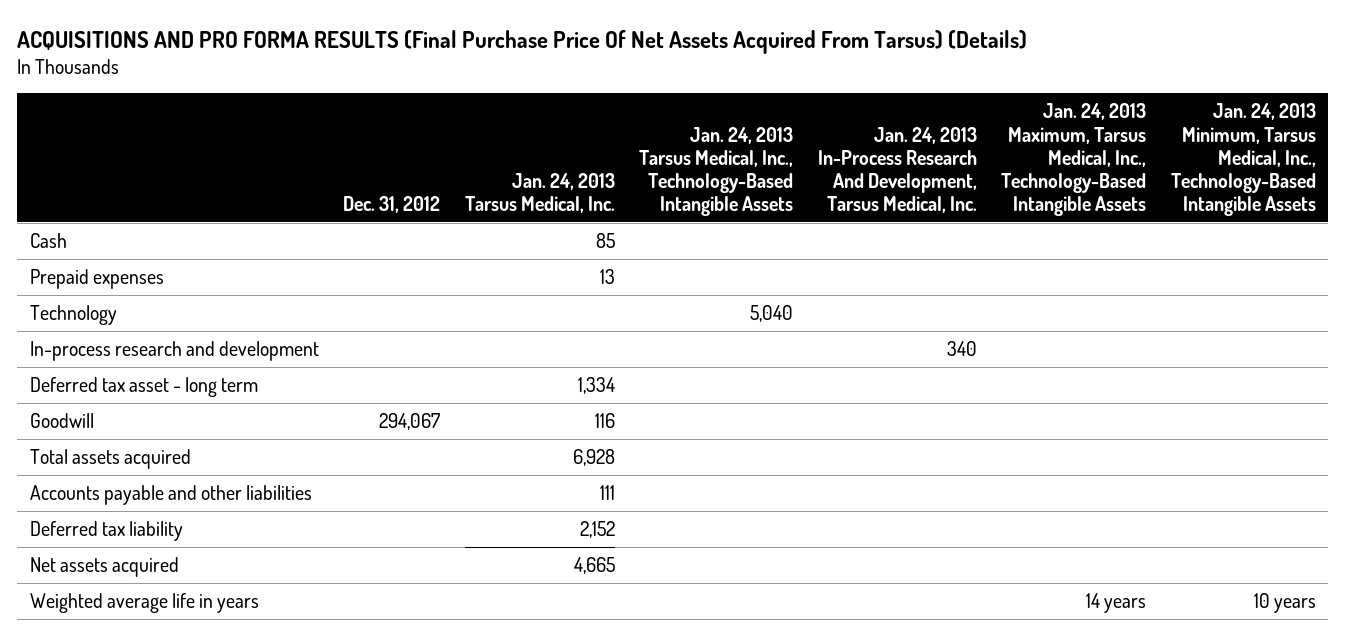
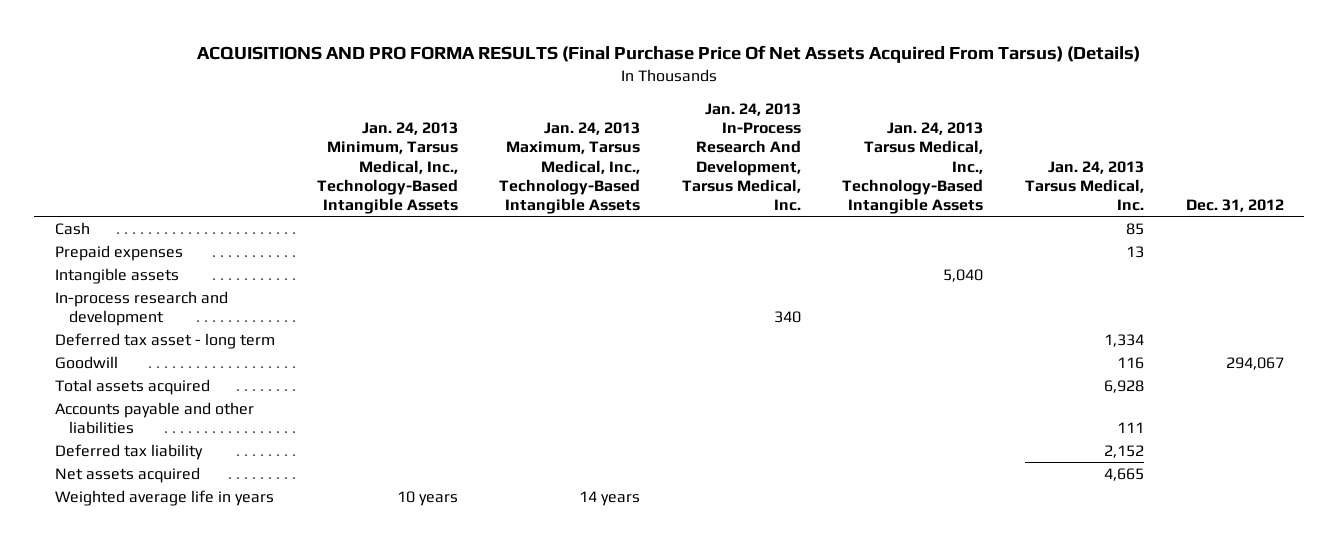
[29,305,117,326] Technology -> [54,267,179,284] Intangible assets

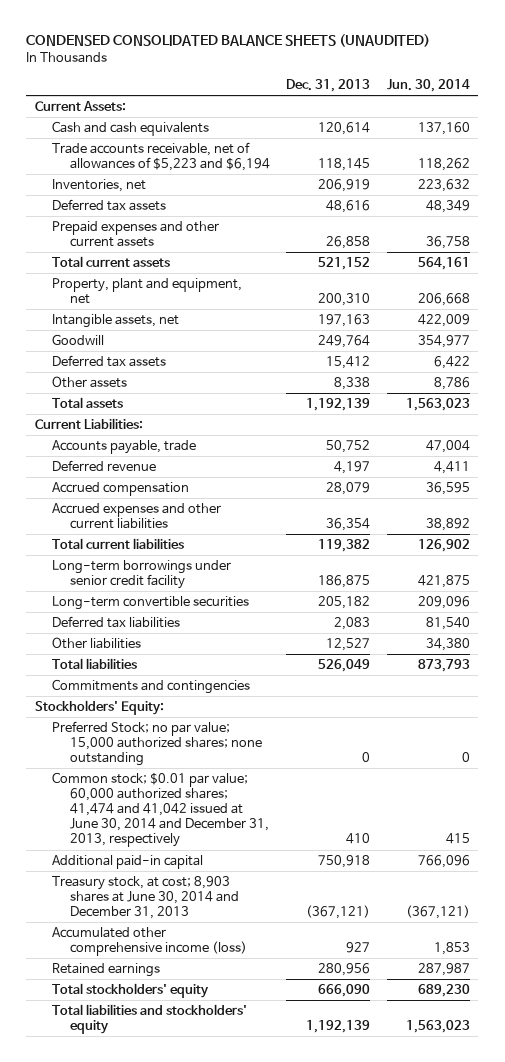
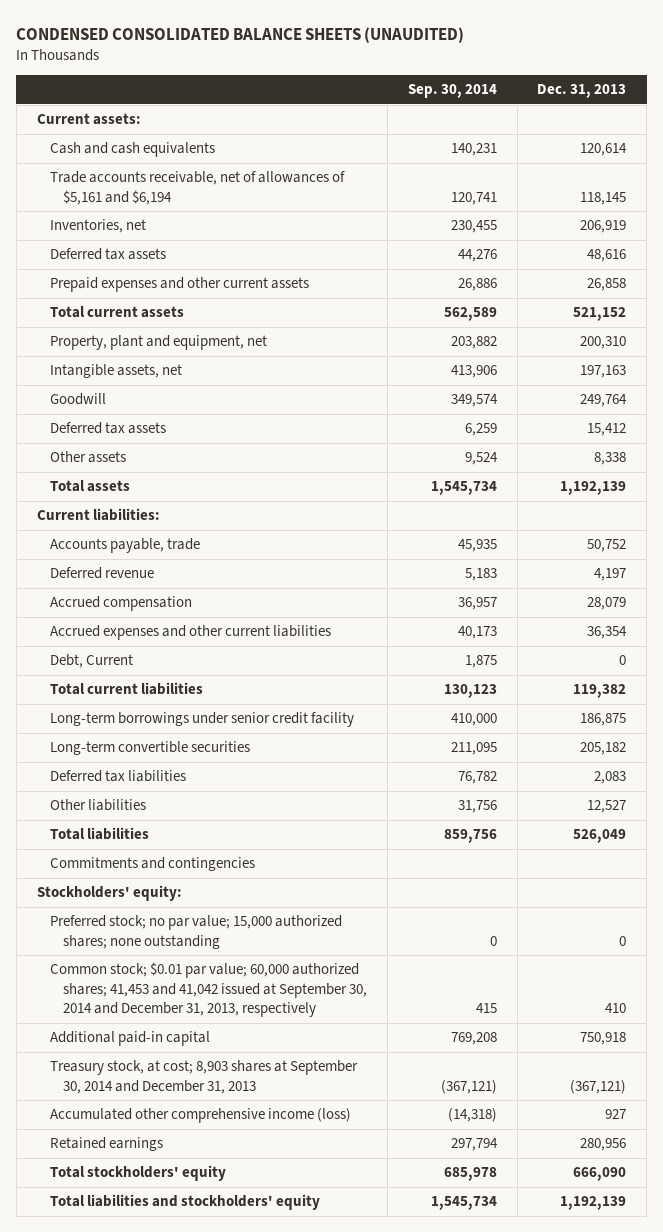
[387,79,471,93] Jun. 30, 2014 -> none
none -> [407,84,497,99] Sep. 30, 2014
[34,101,126,112] Current Assets: -> [36,113,141,126] Current assets:
[52,142,270,172] Trade accounts receivable, net of allowances of $5,223 and $6,194 -> [49,171,345,205] Trade accounts receivable, net of allowances of $5,161 and $6,194
[34,418,143,430] Current Liabilities: -> [36,508,160,522] Current liabilities:
none -> [49,654,133,669] Debt, Current
[34,700,164,716] Stockholders' Equity: -> [36,885,182,902] Stockholders' equity:
[52,721,262,767] Preferred Stock; no par value; 15,000 authorized shares; none outstanding -> [49,915,342,949] Preferred stock; no par value; 15,000 authorized shares; none outstanding
[52,772,269,848] Common stock; $0.01 par value; 60,000 authorized shares; 41,474 and 41,042 issued at June 30, 2014 and December 31, 2013, respectively -> [49,962,368,1018] Common stock; $0.01 par value; 60,000 authorized shares; 41,453 and 41,042 issued at September 30, 2014 and December 31, 2013, respectively
[52,876,239,920] Treasury stock, at cost; 8,903 shares at June 30, 2014 and December 31, 2013 -> [49,1060,358,1094] Treasury stock, at cost; 8,903 shares at September 30, 2014 and December 31, 2013

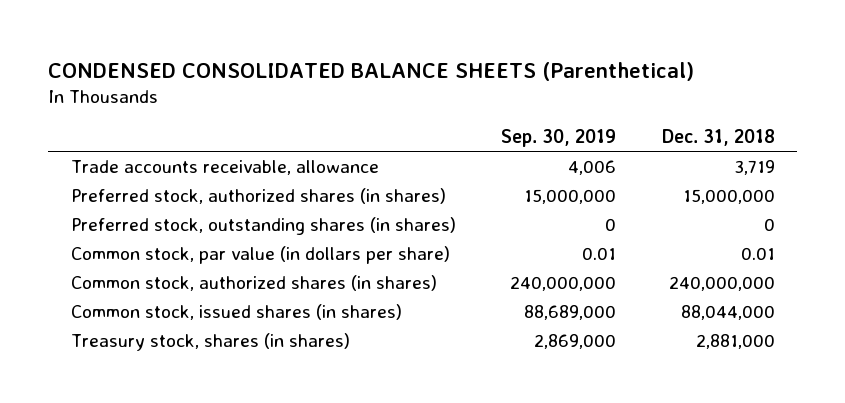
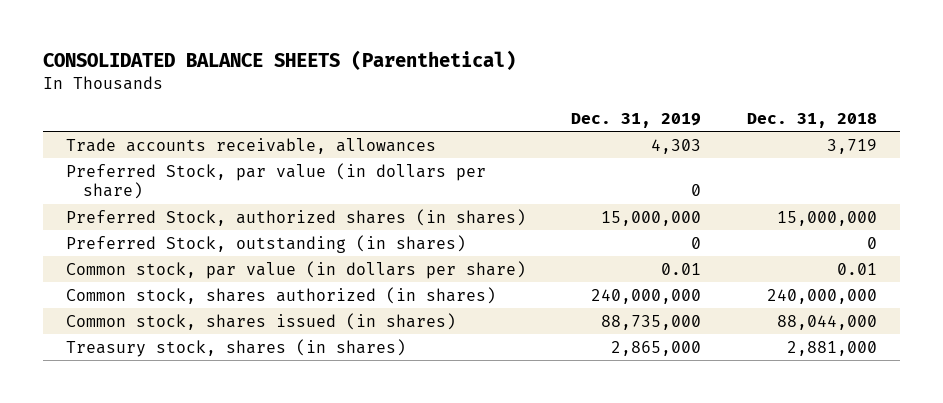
[48,61,695,81] CONDENSED CONSOLIDATED BALANCE SHEETS (Parenthetical) -> [42,50,516,71] CONSOLIDATED BALANCE SHEETS (Parenthetical)
[501,129,617,148] Sep. 30, 2019 -> none
none -> [571,112,702,128] Dec. 31, 2019
[70,159,379,175] Trade accounts receivable, allowance -> [65,137,436,154] Trade accounts receivable, allowances
none -> [65,162,486,200] Preferred Stock, par value (in dollars per share)
[70,187,446,204] Preferred stock, authorized shares (in shares) -> [65,208,526,226] Preferred Stock, authorized shares (in shares)
[70,216,456,235] Preferred stock, outstanding shares (in shares) -> [65,234,466,253] Preferred Stock, outstanding (in shares)
[70,274,437,291] Common stock, authorized shares (in shares) -> [65,286,496,304] Common stock, shares authorized (in shares)
[70,303,402,320] Common stock, issued shares (in shares) -> [65,312,456,330] Common stock, shares issued (in shares)

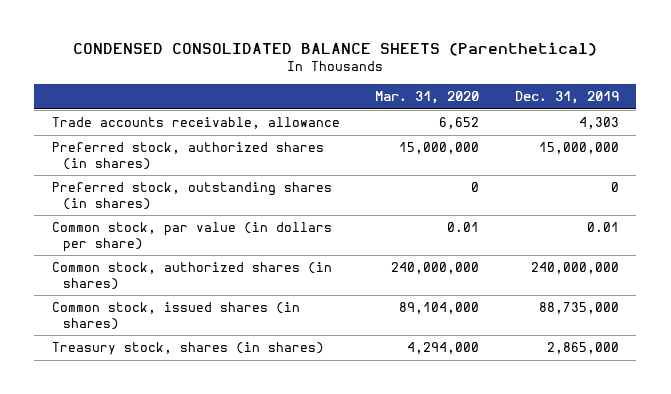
[42,50,516,71] CONSOLIDATED BALANCE SHEETS (Parenthetical) -> [73,42,598,57] CONDENSED CONSOLIDATED BALANCE SHEETS (Parenthetical)
[747,112,878,128] Dec. 31, 2018 -> none
none -> [375,91,480,105] Mar. 31, 2020
[65,162,486,200] Preferred Stock, par value (in dollars per share) -> none
[65,137,436,154] Trade accounts receivable, allowances -> [52,117,341,130] Trade accounts receivable, allowance
[65,208,526,226] Preferred Stock, authorized shares (in shares) -> [52,142,325,170] Preferred stock, authorized shares (in shares)
[65,234,466,253] Preferred Stock, outstanding (in shares) -> [52,182,333,210] Preferred stock, outstanding shares (in shares)
[65,286,496,304] Common stock, shares authorized (in shares) -> [52,262,333,290] Common stock, authorized shares (in shares)
[65,312,456,330] Common stock, shares issued (in shares) -> [52,302,301,330] Common stock, issued shares (in shares)

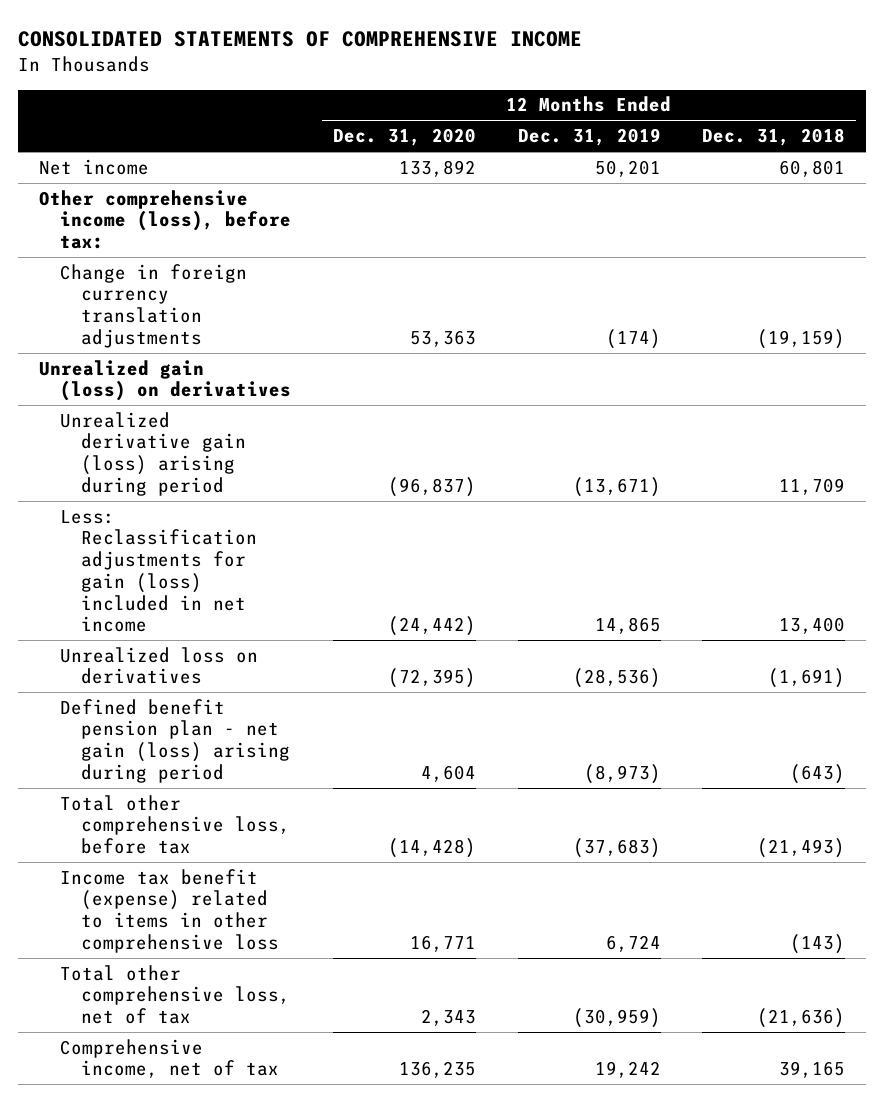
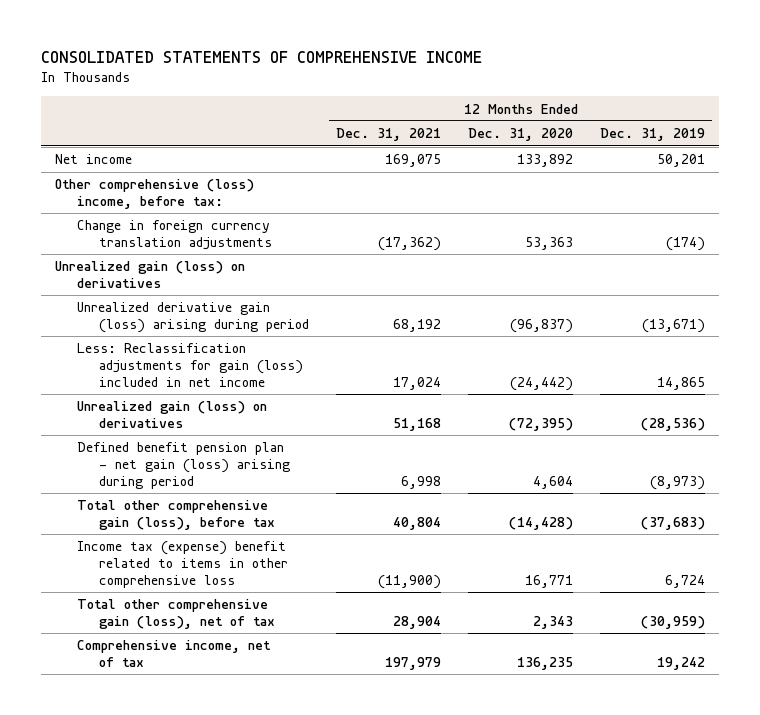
[702,128,846,147] Dec. 31, 2018 -> none
none -> [336,128,442,142] Dec. 31, 2021
[38,189,291,250] Other comprehensive income (loss), before tax: -> [54,179,254,209] Other comprehensive (loss) income, before tax:
[59,646,258,685] Unrealized loss on derivatives -> [76,401,267,428] Unrealized gain (loss) on derivatives
[59,794,291,855] Total other comprehensive loss, before tax -> [76,500,276,530] Total other comprehensive gain (loss), before tax
[59,868,280,953] Income tax benefit (expense) related to items in other comprehensive loss -> [76,541,289,588] Income tax (expense) benefit related to items in other comprehensive loss
[59,964,291,1025] Total other comprehensive loss, net of tax -> [76,599,276,629] Total other comprehensive gain (loss), net of tax

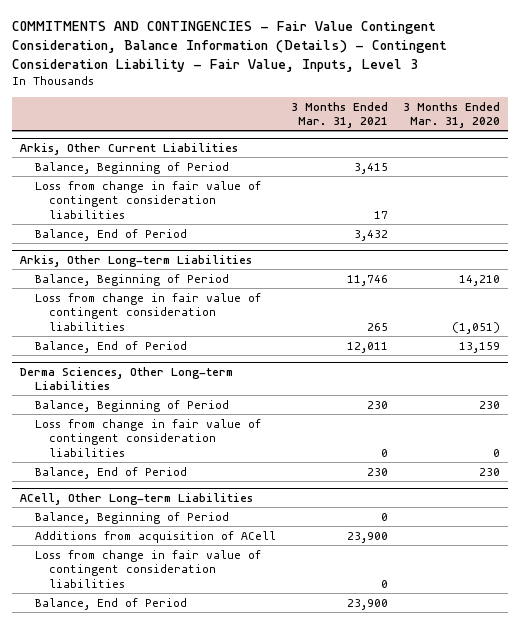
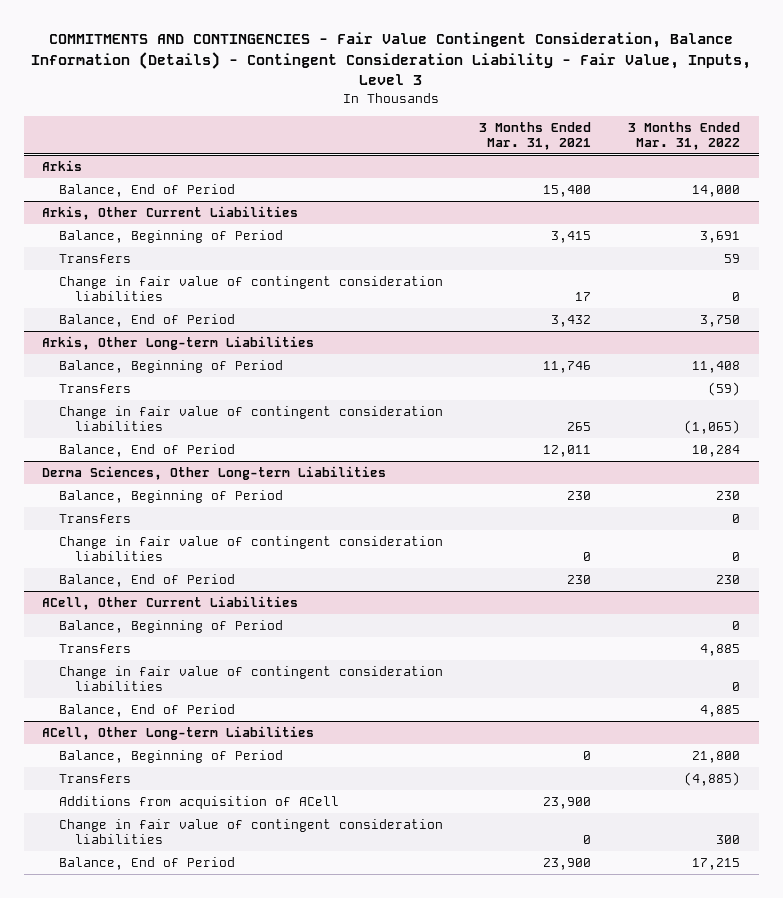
[403,101,501,129] 3 Months Ended Mar. 31, 2020 -> none
none -> [628,121,741,151] 3 Months Ended Mar. 31, 2022
none -> [42,159,83,171] Arkis
none -> [58,183,235,197] Balance, End of Period
none -> [58,253,131,263] Transfers
[34,180,261,219] Loss from change in fair value of contingent consideration liabilities -> [58,275,443,302] Change in fair value of contingent consideration liabilities
none -> [58,383,131,393] Transfers
[34,292,261,331] Loss from change in fair value of contingent consideration liabilities -> [58,405,443,432] Change in fair value of contingent consideration liabilities
none -> [58,513,131,523] Transfers
[34,418,261,457] Loss from change in fair value of contingent consideration liabilities -> [58,535,443,562] Change in fair value of contingent consideration liabilities
none -> [42,595,299,610] ACell, Other Current Liabilities
none -> [58,619,283,633] Balance, Beginning of Period
none -> [58,643,131,653] Transfers
none -> [58,665,443,692] Change in fair value of contingent consideration liabilities
none -> [58,703,235,717] Balance, End of Period
none -> [58,773,131,783] Transfers
[34,549,261,588] Loss from change in fair value of contingent consideration liabilities -> [58,818,443,845] Change in fair value of contingent consideration liabilities

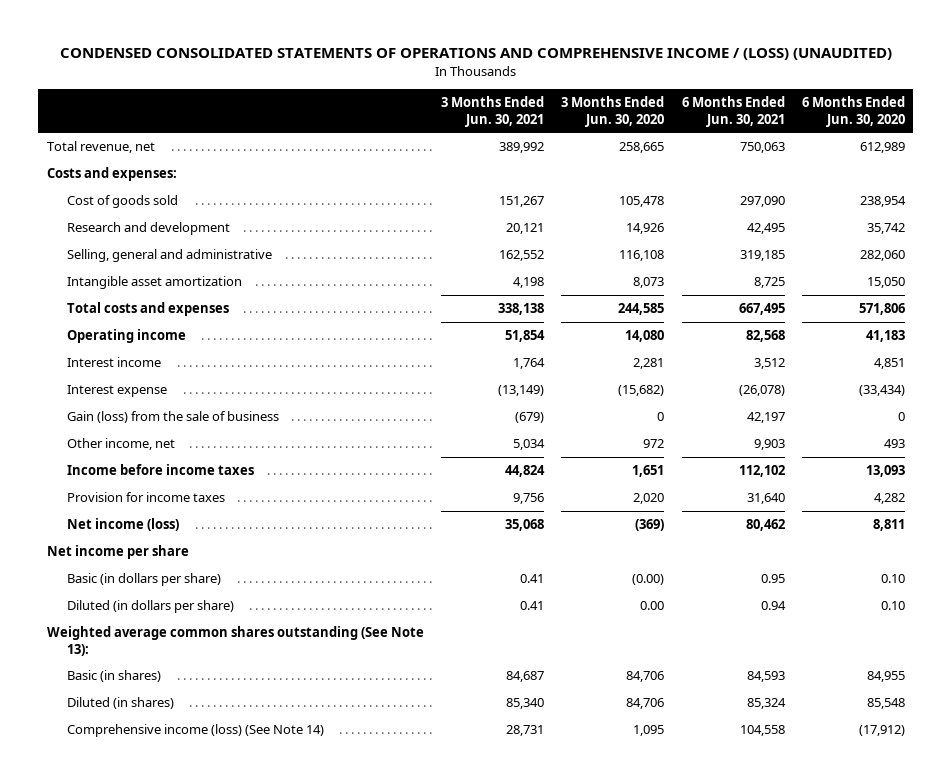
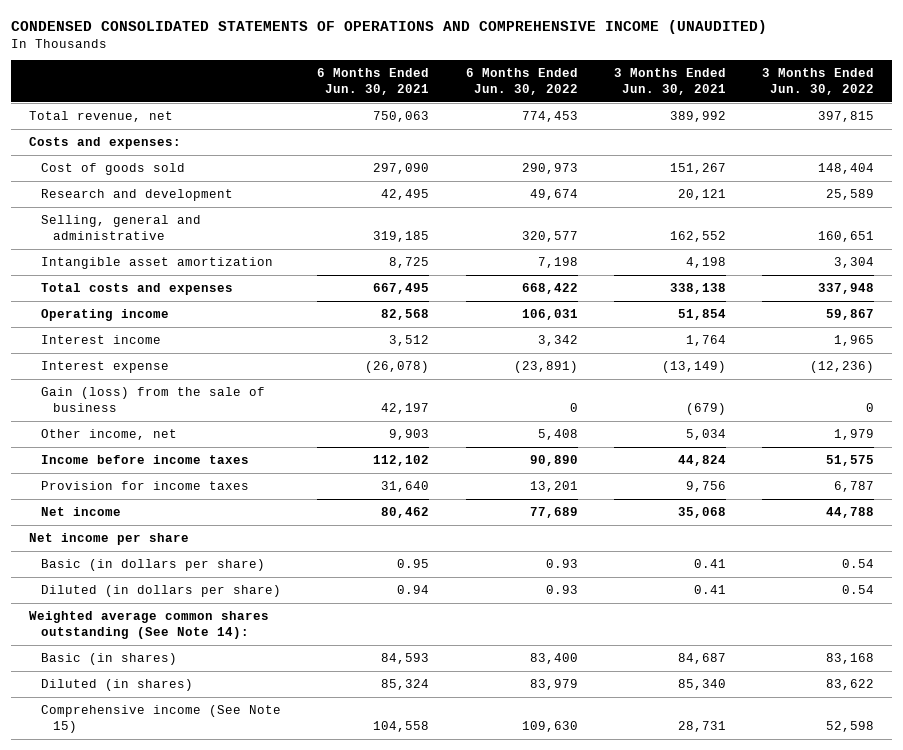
[59,48,892,61] CONDENSED CONSOLIDATED STATEMENTS OF OPERATIONS AND COMPREHENSIVE INCOME / (LOSS) (UNAUDITED) -> [10,19,767,34] CONDENSED CONSOLIDATED STATEMENTS OF OPERATIONS AND COMPREHENSIVE INCOME (UNAUDITED)
[561,96,665,127] 3 Months Ended Jun. 30, 2020 -> none
[801,96,905,127] 6 Months Ended Jun. 30, 2020 -> none
none -> [465,68,578,96] 6 Months Ended Jun. 30, 2022
none -> [762,68,875,96] 3 Months Ended Jun. 30, 2022
[67,518,180,532] Net income (loss) -> [41,507,122,517] Net income
[46,626,424,656] Weighted average common shares outstanding (See Note 13): -> [29,611,270,639] Weighted average common shares outstanding (See Note 14):
[67,724,325,738] Comprehensive income (loss) (See Note 14) -> [41,705,282,733] Comprehensive income (See Note 15)

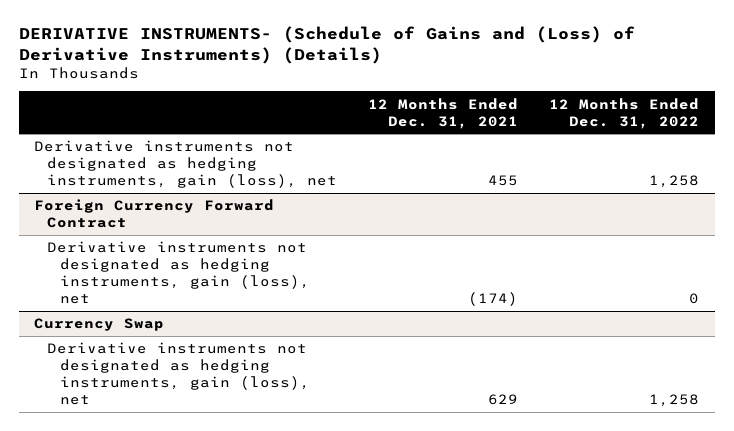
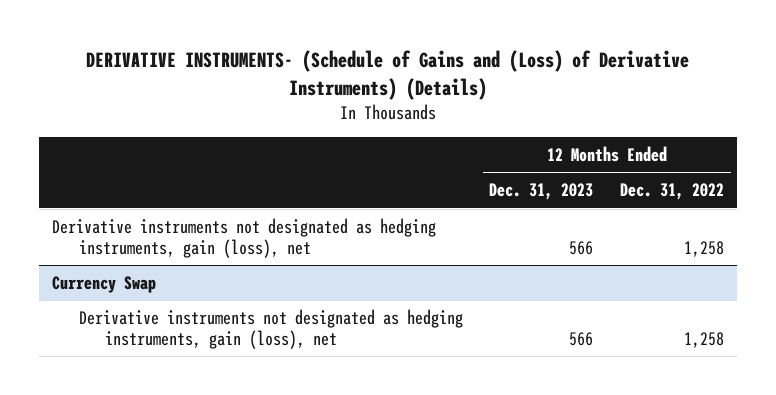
[368,97,519,129] 12 Months Ended Dec. 31, 2021 -> none
none -> [489,183,594,201] Dec. 31, 2023
[34,199,275,229] Foreign Currency Forward Contract -> none
[47,241,310,304] Derivative instruments not designated as hedging instruments, gain (loss), net -> none

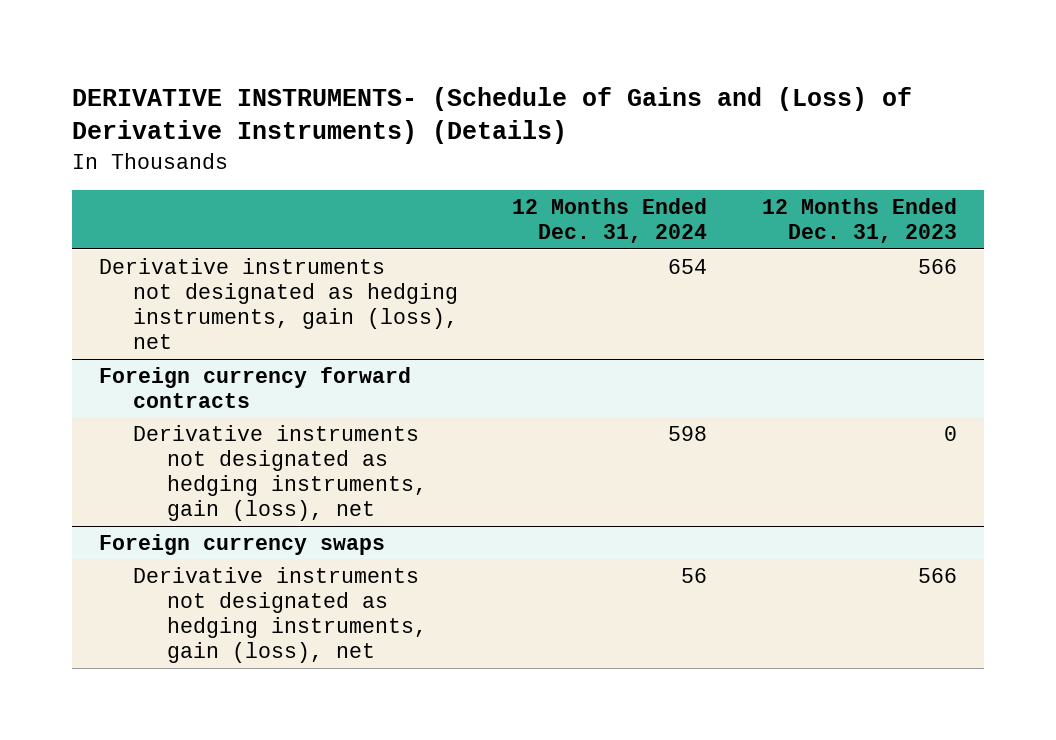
[619,183,724,201] Dec. 31, 2022 -> none
none -> [512,198,708,244] 12 Months Ended Dec. 31, 2024
none -> [99,366,412,408] Foreign currency forward contracts
none -> [132,424,427,522] Derivative instruments not designated as hedging instruments, gain (loss), net
[52,275,157,293] Currency Swap -> [99,533,386,555] Foreign currency swaps

